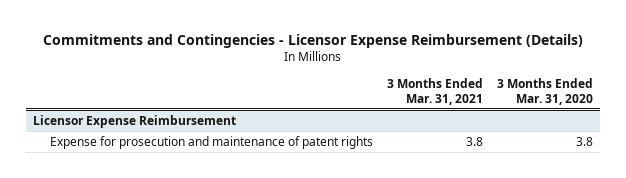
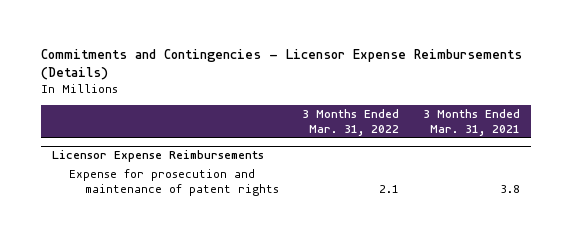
[43,33,584,48] Commitments and Contingencies - Licensor Expense Reimbursement (Details) -> [40,49,522,81] Commitments and Contingencies - Licensor Expense Reimbursements (Details)
[497,78,594,105] 3 Months Ended Mar. 31, 2020 -> none
none -> [302,109,400,136] 3 Months Ended Mar. 31, 2022
[33,114,237,128] Licensor Expense Reimbursement -> [52,150,265,163] Licensor Expense Reimbursements

